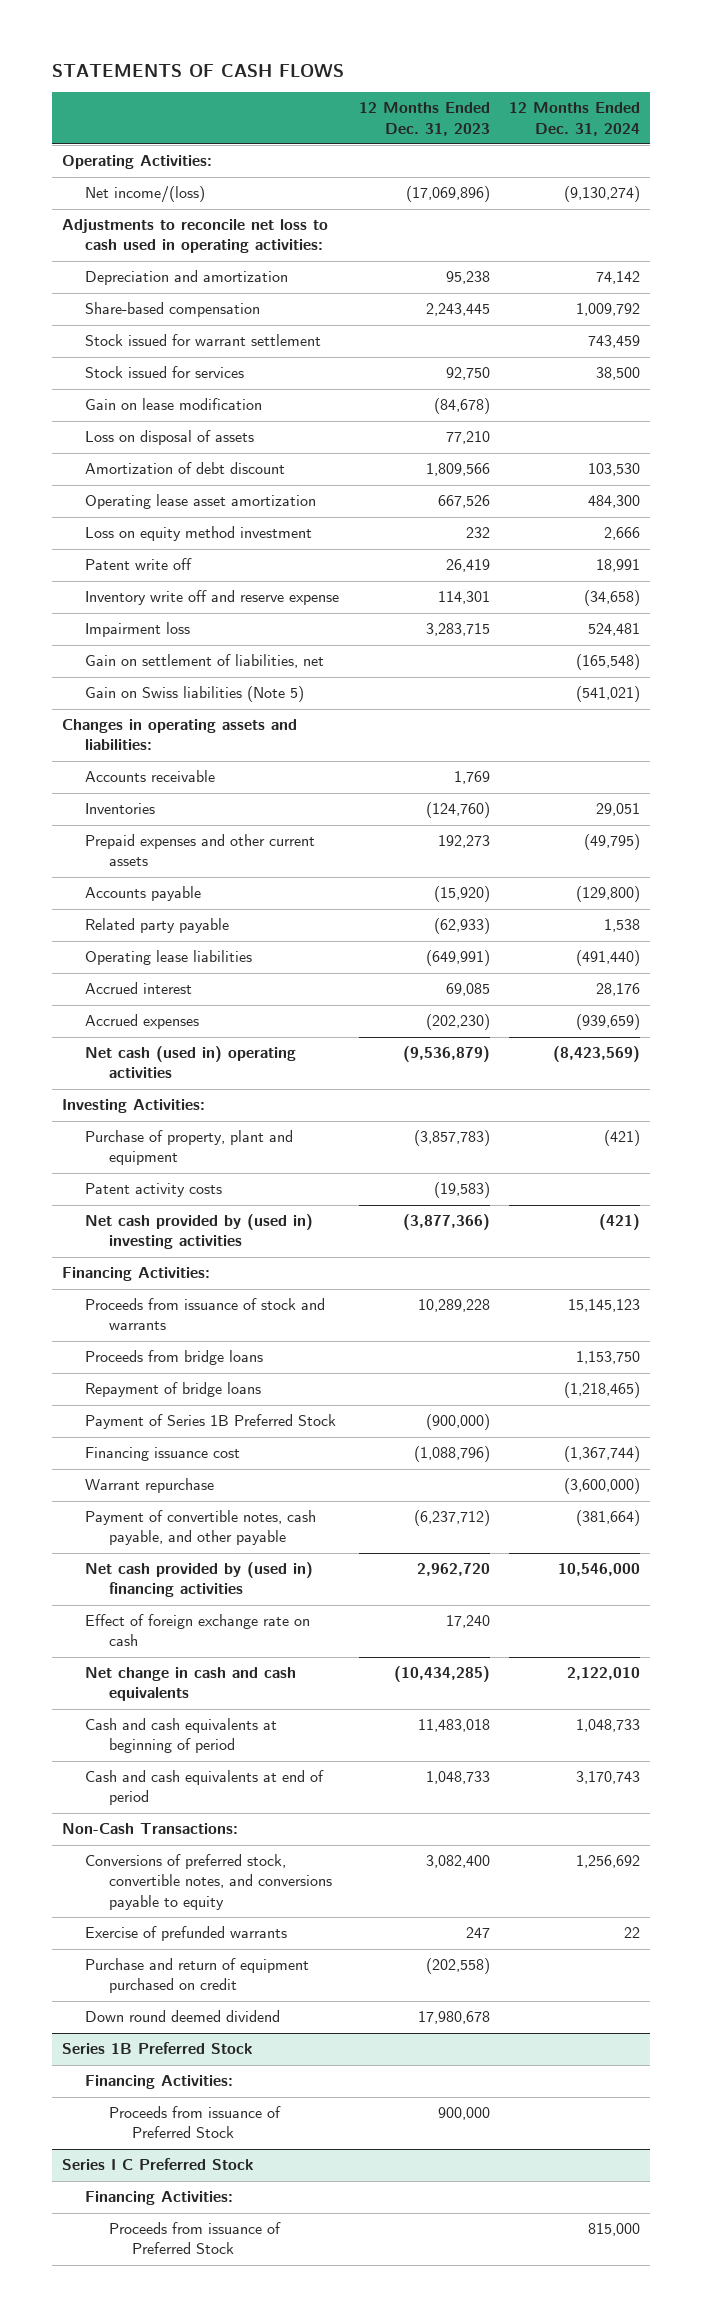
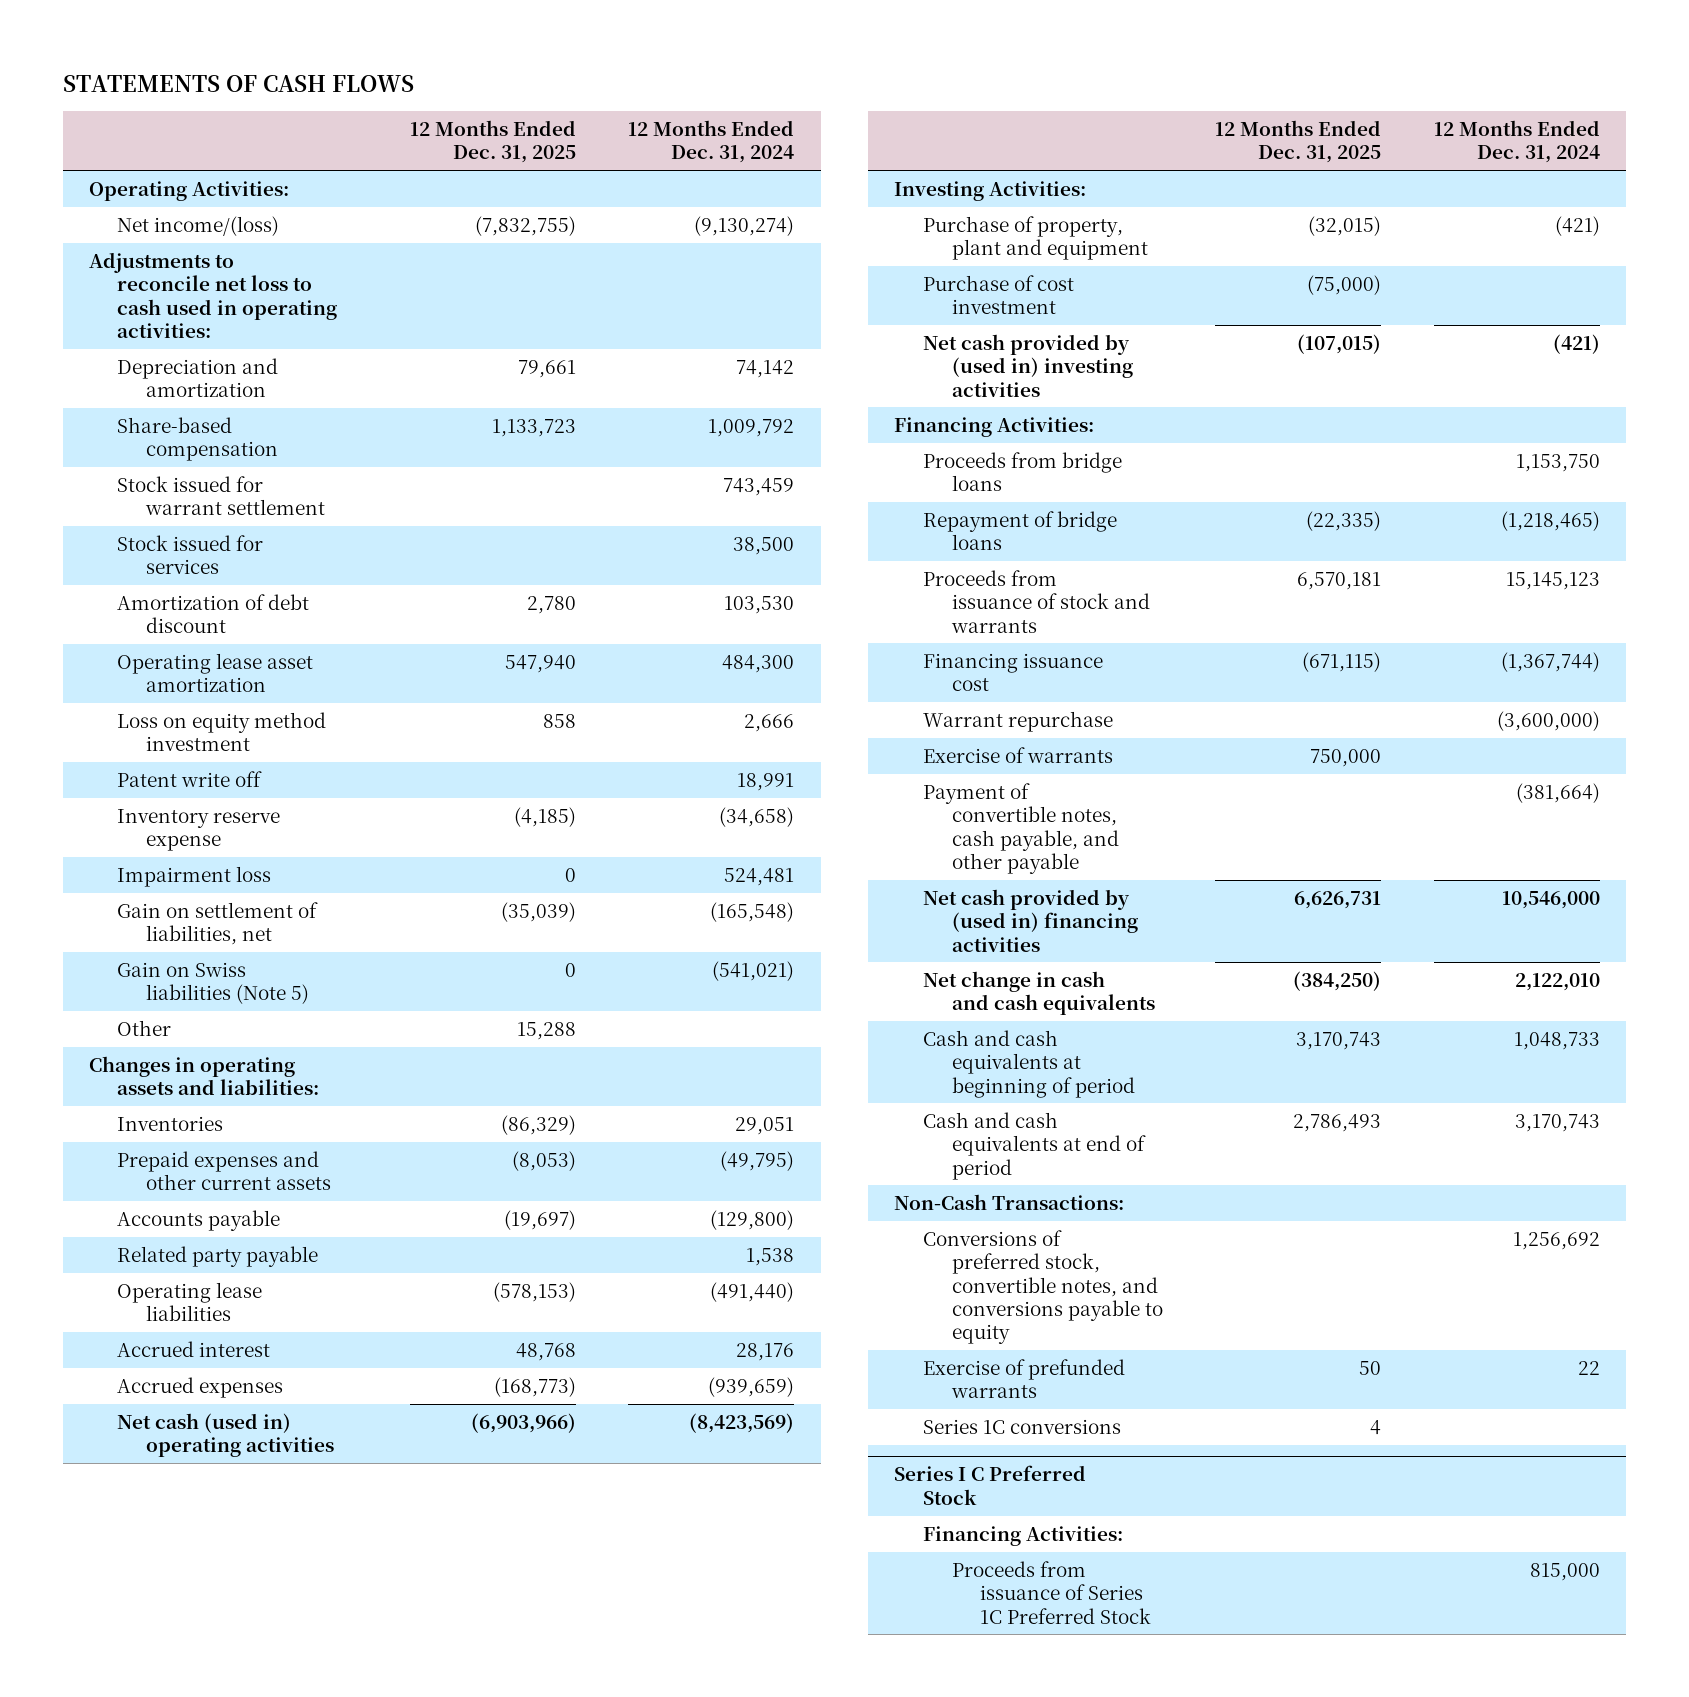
[358,102,490,136] 12 Months Ended Dec. 31, 2023 -> none
none -> [409,119,576,164] 12 Months Ended Dec. 31, 2025
[85,398,263,411] Gain on lease modification -> none
[85,430,255,446] Loss on disposal of assets -> none
[85,590,340,606] Inventory write off and reserve expense -> [117,808,281,852] Inventory reserve expense
none -> [117,1019,172,1036] Other
[85,770,216,783] Accounts receivable -> none
[85,1183,223,1198] Patent activity costs -> none
none -> [923,274,1075,315] Purchase of cost investment
[85,1414,337,1430] Payment of Series 1B Preferred Stock -> none
[85,1298,326,1331] Proceeds from issuance of stock and warrants -> [923,569,1150,633] Proceeds from issuance of stock and warrants
none -> [923,746,1114,763] Exercise of warrants
[85,1614,311,1647] Effect of foreign exchange rate on cash -> none
[85,1958,310,1994] Purchase and return of equipment purchased on credit -> none
[85,2010,281,2023] Down round deemed dividend -> none
[62,2042,253,2055] Series 1B Preferred Stock -> none
[85,2075,234,2090] Financing Activities: -> none
[108,2106,281,2139] Proceeds from issuance of Preferred Stock -> none
none -> [923,1418,1122,1434] Series 1C conversions
[108,2222,281,2255] Proceeds from issuance of Preferred Stock -> [951,1560,1152,1624] Proceeds from issuance of Series 1C Preferred Stock

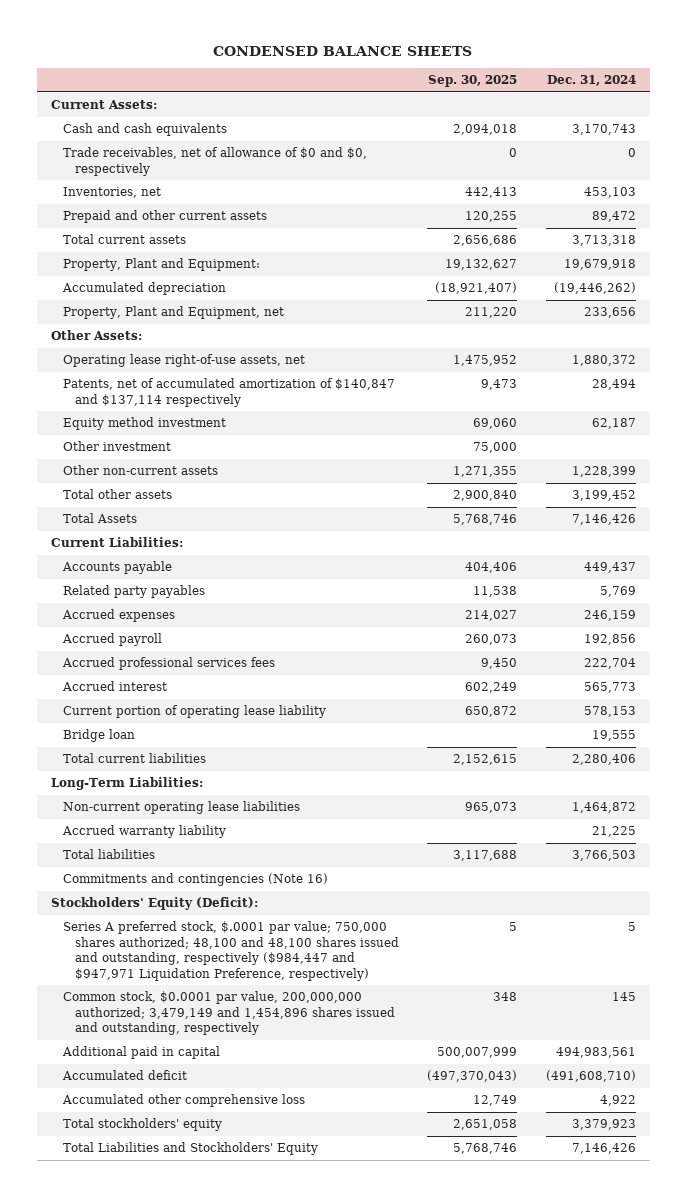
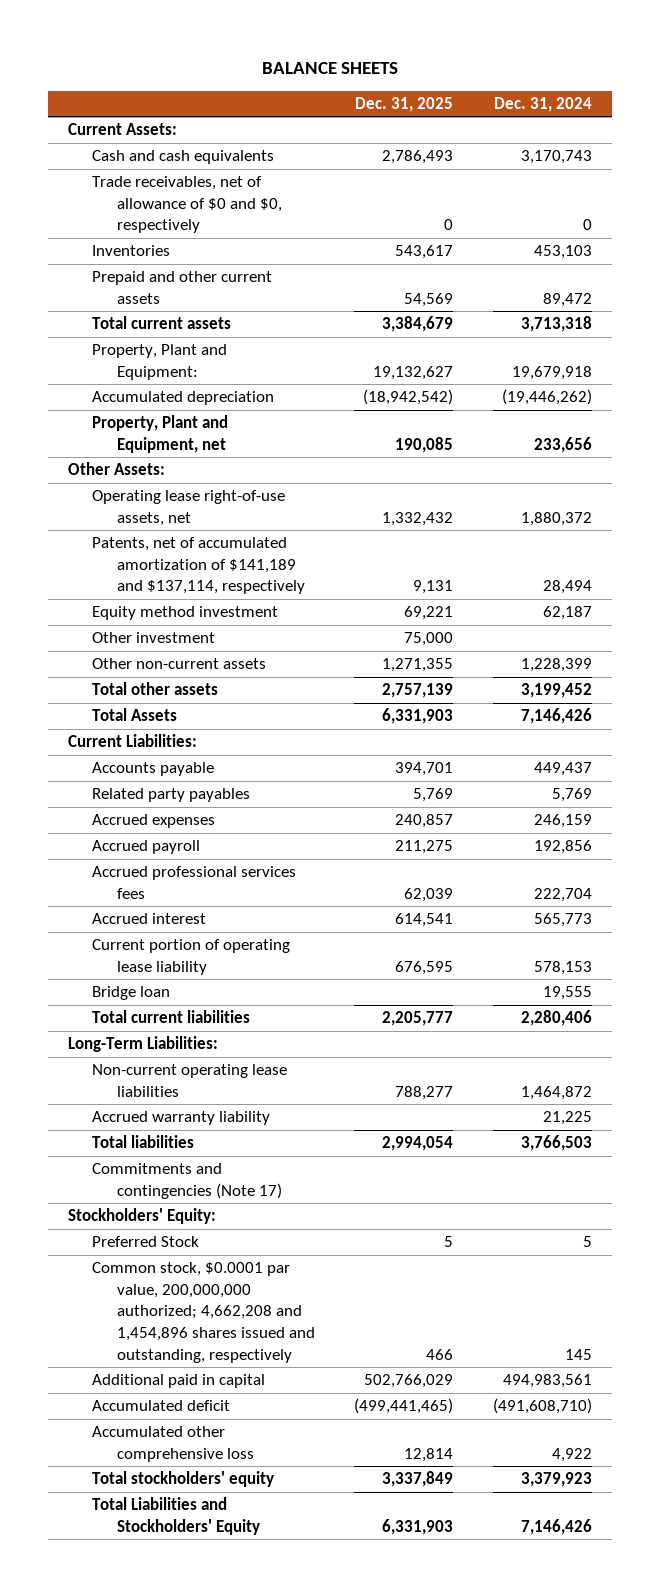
[213,45,473,56] CONDENSED BALANCE SHEETS -> [262,61,399,74] BALANCE SHEETS
[428,75,518,88] Sep. 30, 2025 -> none
none -> [355,96,454,112] Dec. 31, 2025
[63,187,162,199] Inventories, net -> [92,245,171,257] Inventories
[63,378,396,407] Patents, net of accumulated amortization of $140,847 and $137,114 respectively -> [92,537,305,595] Patents, net of accumulated amortization of $141,189 and $137,114, respectively
[63,873,329,887] Commitments and contingencies (Note 16) -> [92,1163,282,1199] Commitments and contingencies (Note 17)
[51,897,259,911] Stockholders' Equity (Deficit): -> [67,1208,216,1225] Stockholders' Equity:
[63,921,400,981] Series A preferred stock, $.0001 par value; 750,000 shares authorized; 48,100 and 48,100 shares issued and outstanding, respectively ($984,447 and $947,971 Liquidation Preference, respectively) -> [92,1236,200,1248] Preferred Stock
[63,991,396,1036] Common stock, $0.0001 par value, 200,000,000 authorized; 3,479,149 and 1,454,896 shares issued and outstanding, respectively -> [92,1262,315,1363] Common stock, $0.0001 par value, 200,000,000 authorized; 4,662,208 and 1,454,896 shares issued and outstanding, respectively

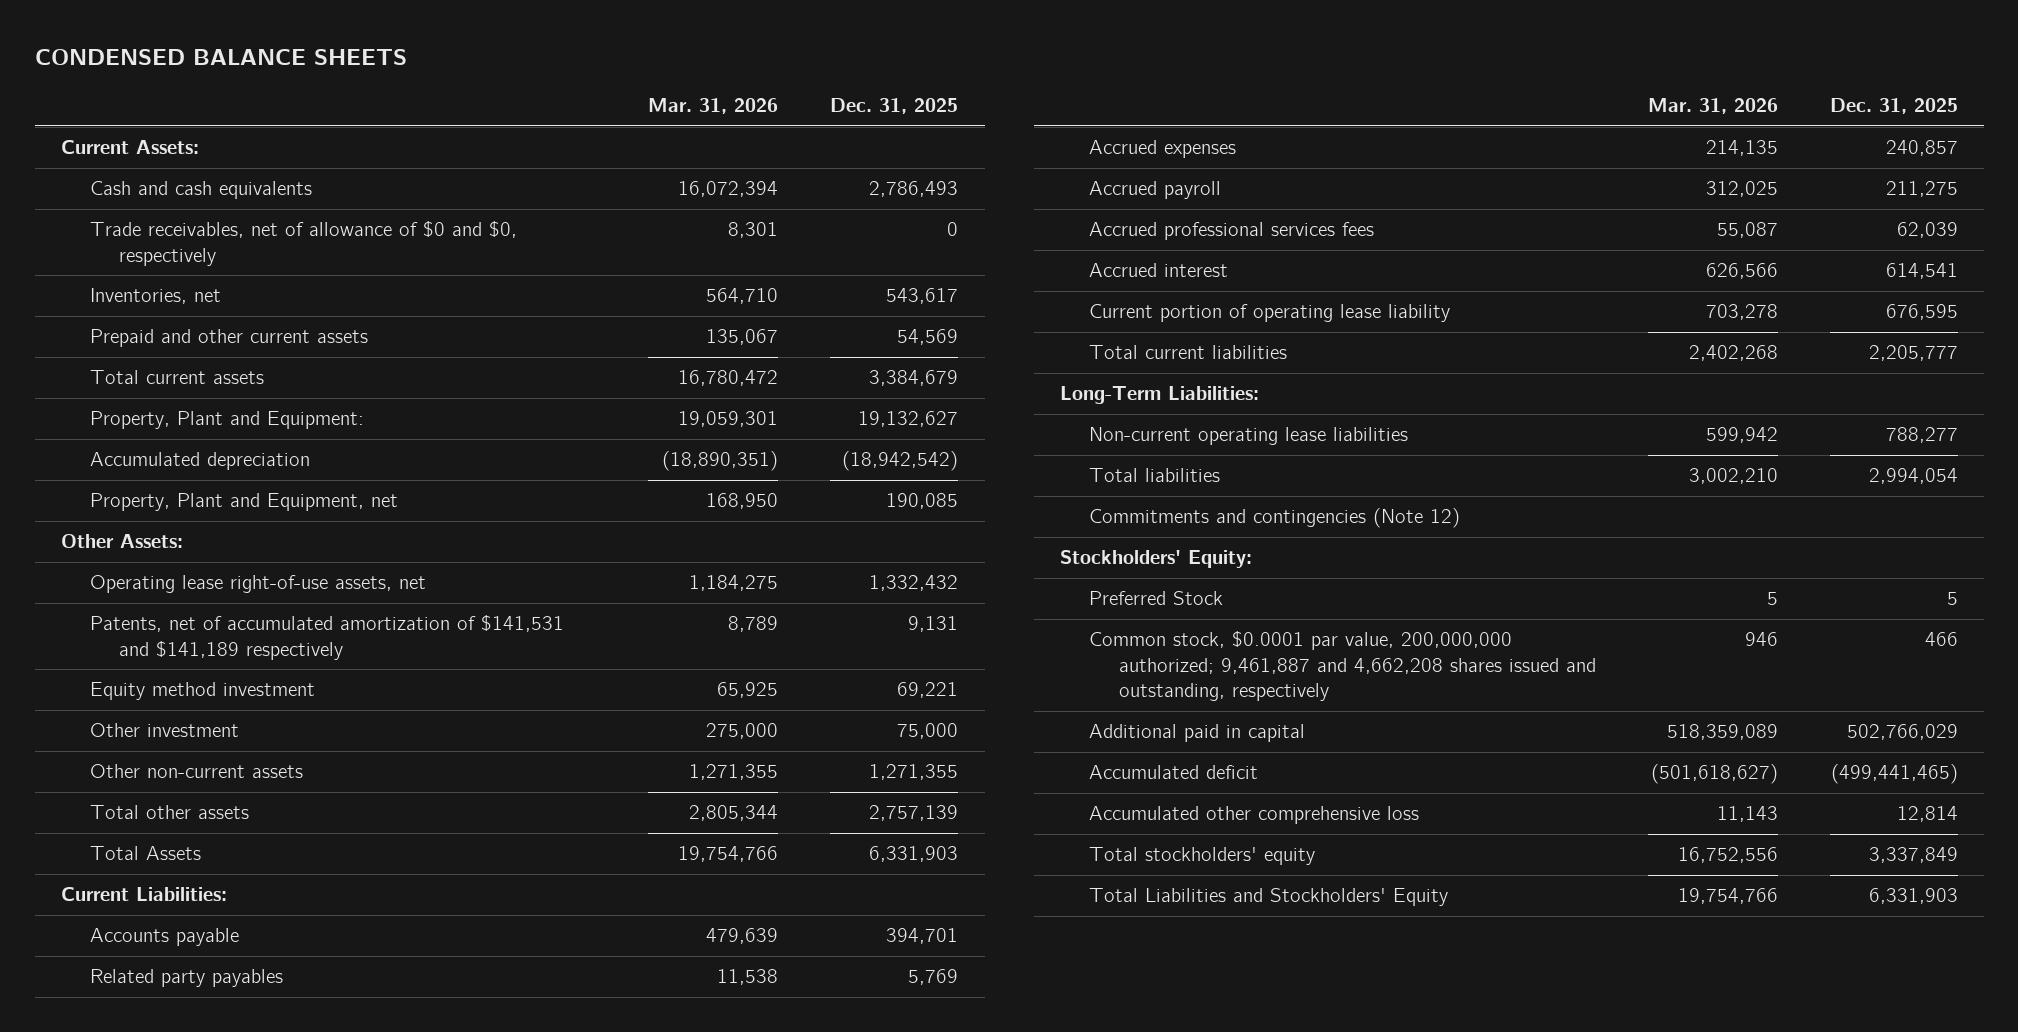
[262,61,399,74] BALANCE SHEETS -> [34,49,407,66] CONDENSED BALANCE SHEETS
[494,96,593,112] Dec. 31, 2024 -> none
none -> [648,98,779,115] Mar. 31, 2026
[92,245,171,257] Inventories -> [90,288,222,305] Inventories, net
[92,537,305,595] Patents, net of accumulated amortization of $141,189 and $137,114, respectively -> [90,615,565,660] Patents, net of accumulated amortization of $141,531 and $141,189 respectively
[92,986,171,1001] Bridge loan -> none
[92,1111,271,1126] Accrued warranty liability -> none
[92,1163,282,1199] Commitments and contingencies (Note 17) -> [1089,508,1461,529] Commitments and contingencies (Note 12)
[92,1262,315,1363] Common stock, $0.0001 par value, 200,000,000 authorized; 4,662,208 and 1,454,896 shares issued and outstanding, respectively -> [1089,631,1596,702] Common stock, $0.0001 par value, 200,000,000 authorized; 9,461,887 and 4,662,208 shares issued and outstanding, respectively

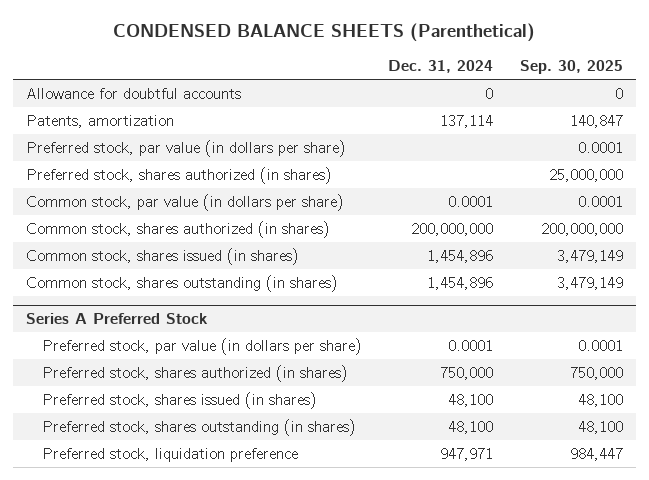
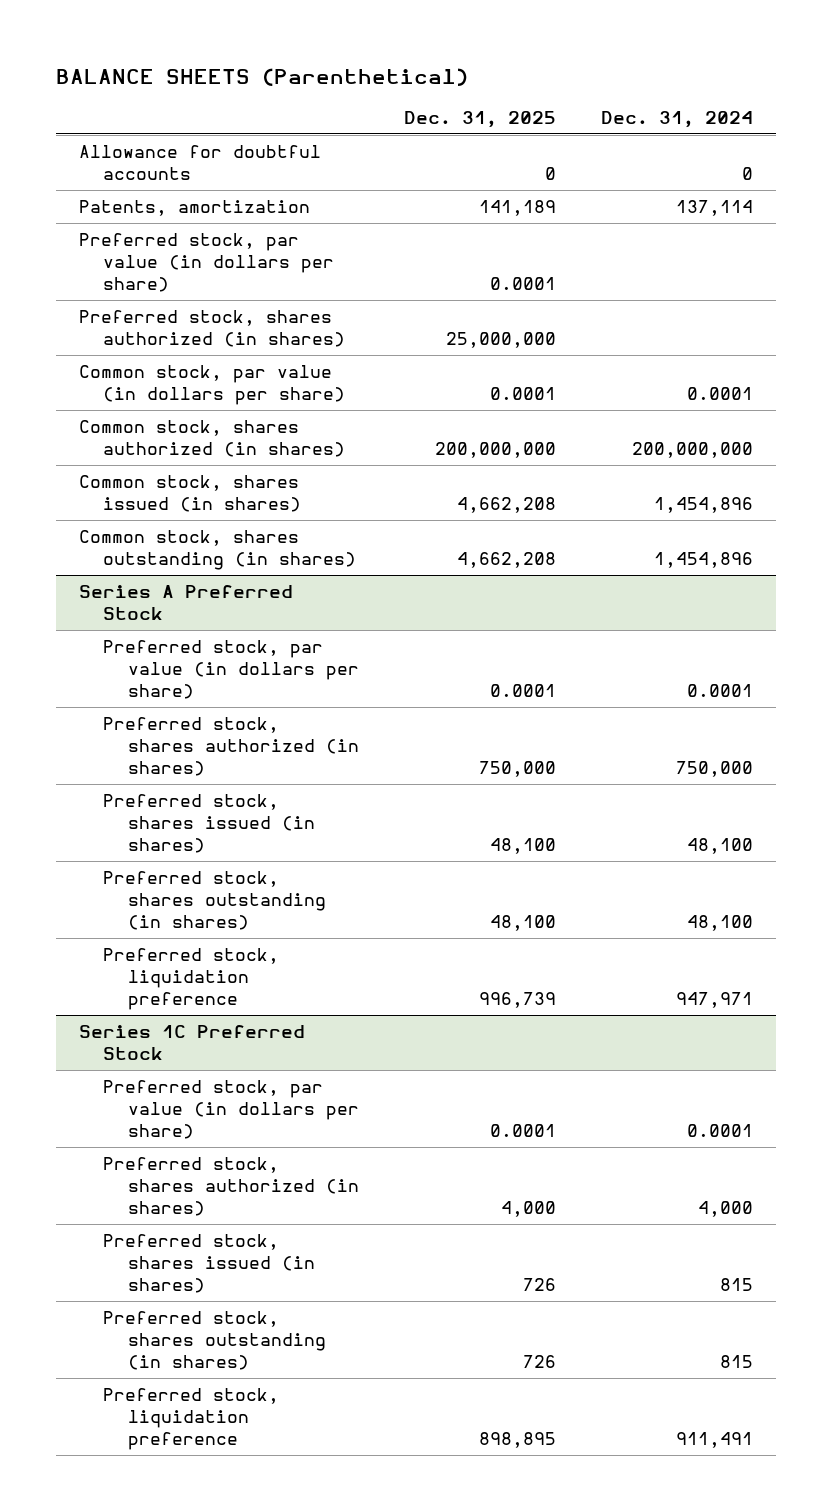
[113,23,536,43] CONDENSED BALANCE SHEETS (Parenthetical) -> [56,67,469,86] BALANCE SHEETS (Parenthetical)
[519,60,623,75] Sep. 30, 2025 -> none
none -> [404,111,557,129] Dec. 31, 2025
none -> [79,1024,306,1061] Series 1C Preferred Stock
none -> [103,1079,359,1140] Preferred stock, par value (in dollars per share)
none -> [103,1156,359,1217] Preferred stock, shares authorized (in shares)
none -> [103,1233,315,1294] Preferred stock, shares issued (in shares)
none -> [103,1310,326,1371] Preferred stock, shares outstanding (in shares)
none -> [103,1387,280,1451] Preferred stock, liquidation preference

